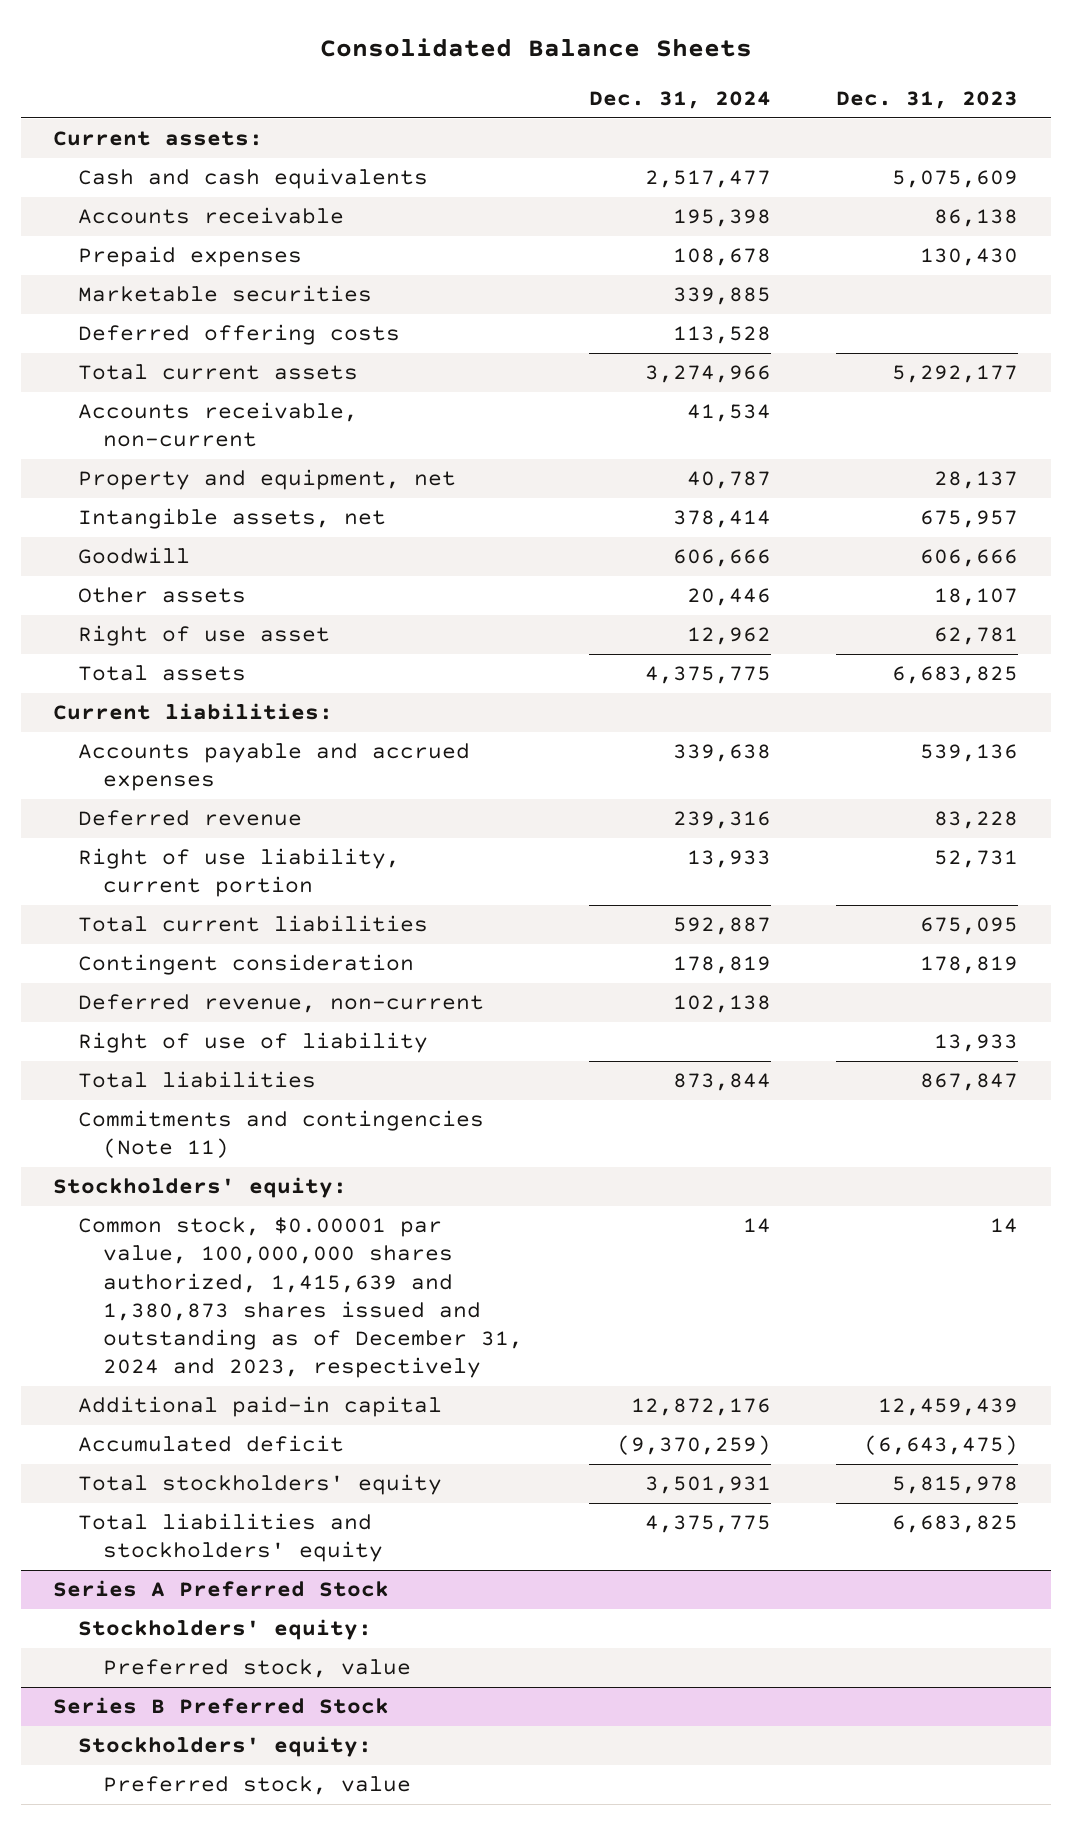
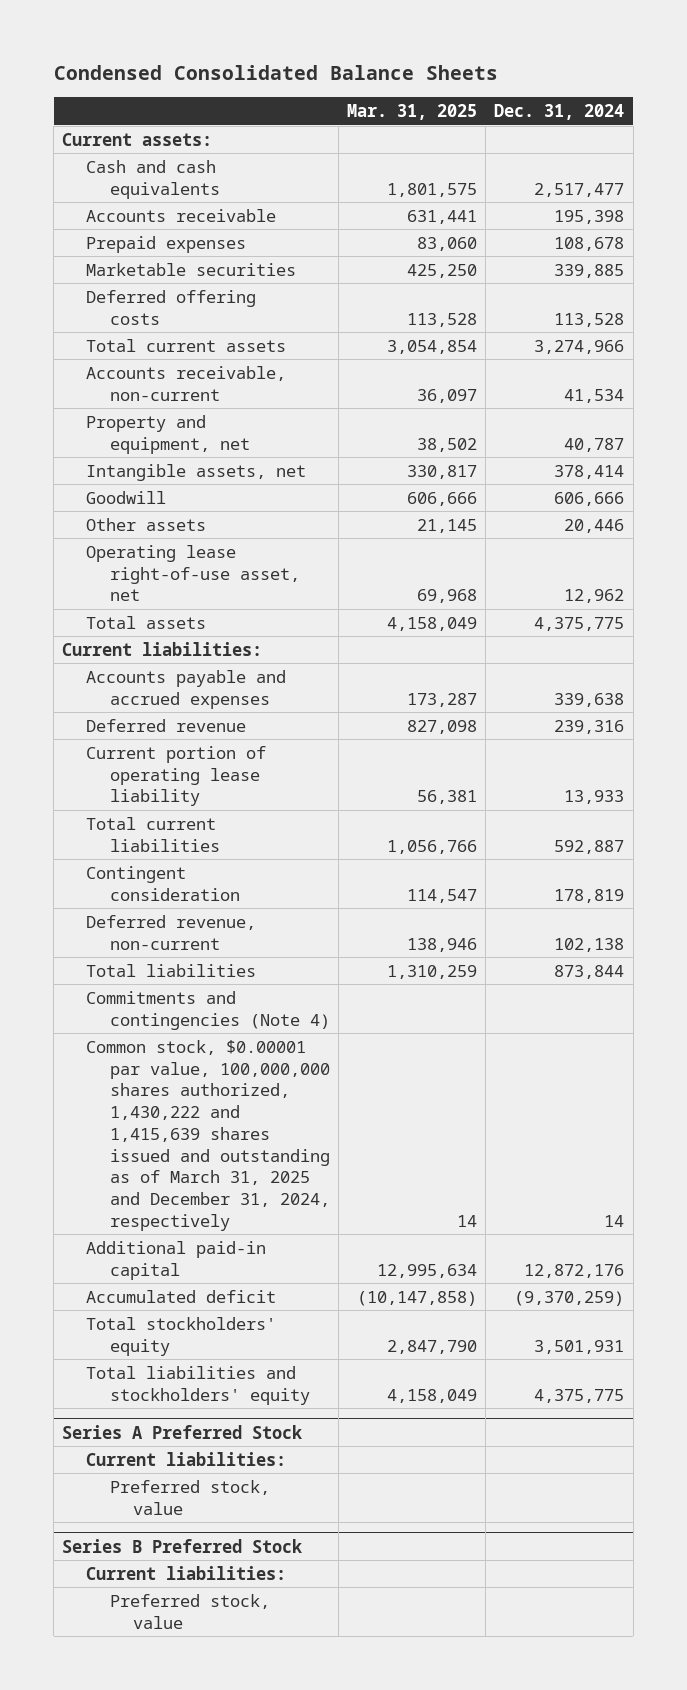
[319,38,752,58] Consolidated Balance Sheets -> [53,65,498,81] Condensed Consolidated Balance Sheets
[836,91,1019,110] Dec. 31, 2023 -> none
none -> [347,104,478,121] Mar. 31, 2025
[78,625,331,647] Right of use asset -> [86,544,300,602] Operating lease right-of-use asset, net
[78,848,401,898] Right of use liability, current portion -> [86,745,267,807] Current portion of operating lease liability
[78,1032,429,1054] Right of use of liability -> none
[53,1177,348,1199] Stockholders' equity: -> none
[78,1110,485,1159] Commitments and contingencies (Note 11) -> [86,990,330,1030] Commitments and contingencies (Note 4)
[78,1217,524,1379] Common stock, $0.00001 par value, 100,000,000 shares authorized, 1,415,639 and 1,380,873 shares issued and outstanding as of December 31, 2024 and 2023, respectively -> [86,1039,330,1231] Common stock, $0.00001 par value, 100,000,000 shares authorized, 1,430,222 and 1,415,639 shares issued and outstanding as of March 31, 2025 and December 31, 2024, respectively
[78,1619,373,1641] Stockholders' equity: -> none
none -> [86,1451,287,1466] Current liabilities:
[78,1736,373,1758] Stockholders' equity: -> none
none -> [86,1565,287,1580] Current liabilities:

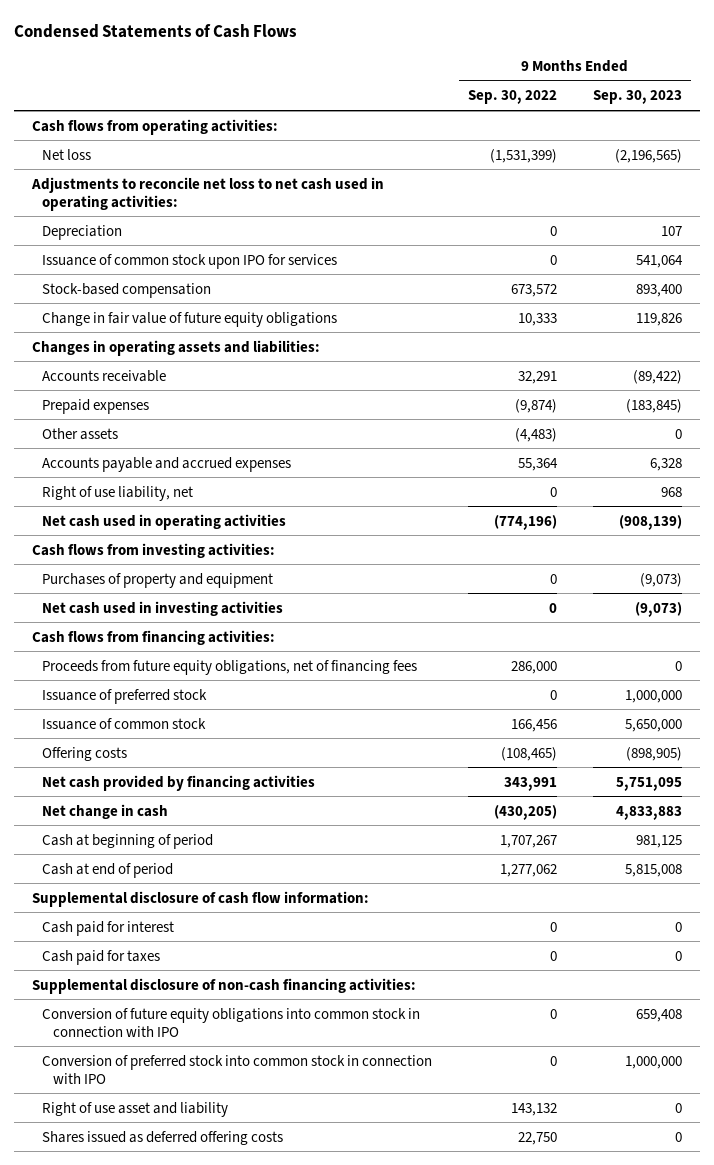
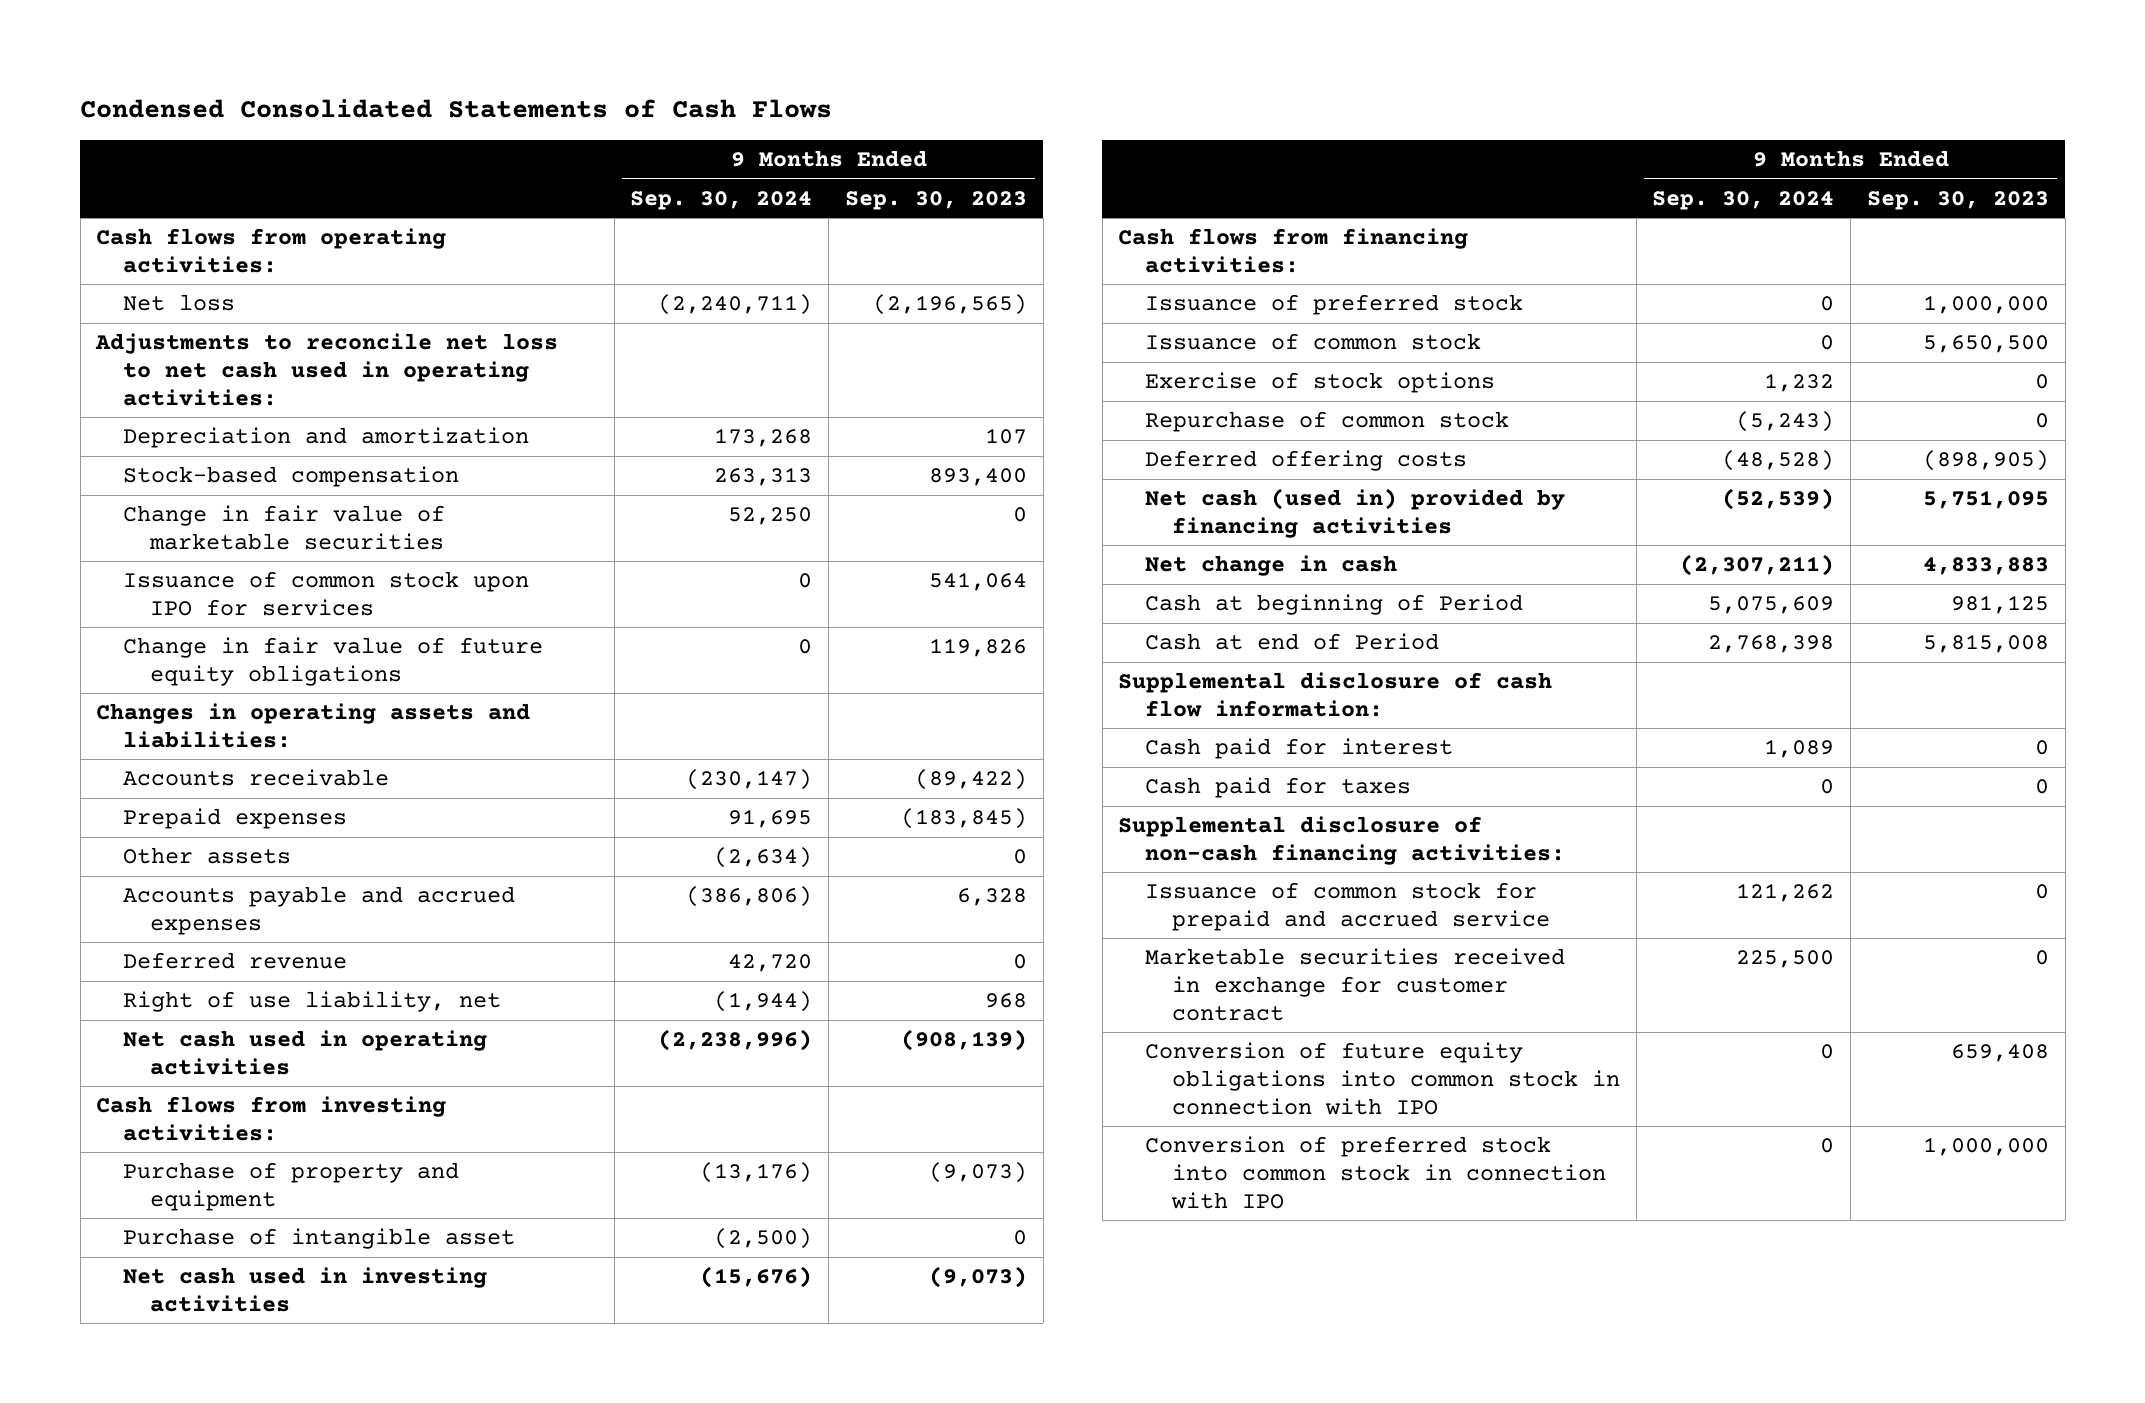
[13,23,297,38] Condensed Statements of Cash Flows -> [80,98,833,118] Condensed Consolidated Statements of Cash Flows
[468,90,558,105] Sep. 30, 2022 -> none
none -> [630,190,813,210] Sep. 30, 2024
[42,224,123,240] Depreciation -> none
none -> [123,427,530,449] Depreciation and amortization
none -> [123,505,446,550] Change in fair value of marketable securities
[42,253,338,269] Issuance of common stock upon IPO for services -> [123,571,530,616] Issuance of common stock upon IPO for services
none -> [123,952,348,970] Deferred revenue
[42,572,274,588] Purchases of property and equipment -> [123,1162,460,1211] Purchase of property and equipment
none -> [123,1228,516,1250] Purchase of intangible asset
[42,659,418,675] Proceeds from future equity obligations, net of financing fees -> none
[625,718,683,732] 5,650,000 -> [1922,335,2049,354] 5,650,500
none -> [1145,372,1496,394] Exercise of stock options
none -> [1145,411,1510,433] Repurchase of common stock
[42,746,128,761] Offering costs -> [1145,450,1468,472] Deferred offering costs
[42,774,316,791] Net cash provided by financing activities -> [1145,488,1566,538] Net cash (used in) provided by financing activities
[42,833,214,849] Cash at beginning of period -> [1145,594,1524,616] Cash at beginning of Period
[42,862,174,878] Cash at end of period -> [1145,633,1440,651] Cash at end of Period
none -> [1145,882,1550,931] Issuance of common stock for prepaid and accrued service
none -> [1145,948,1566,1021] Marketable securities received in exchange for customer contract
[42,1101,229,1117] Right of use asset and liability -> none
[42,1130,284,1145] Shares issued as deferred offering costs -> none

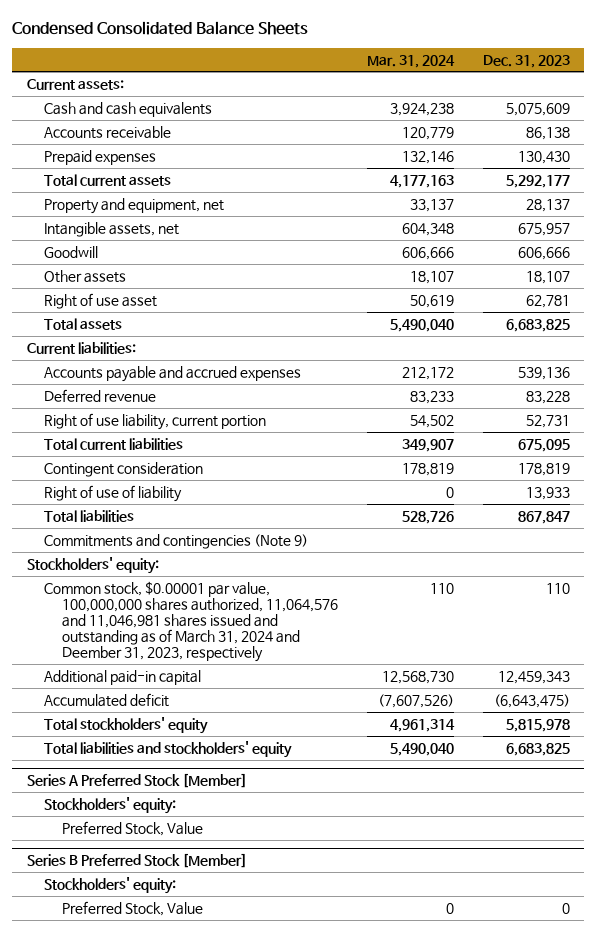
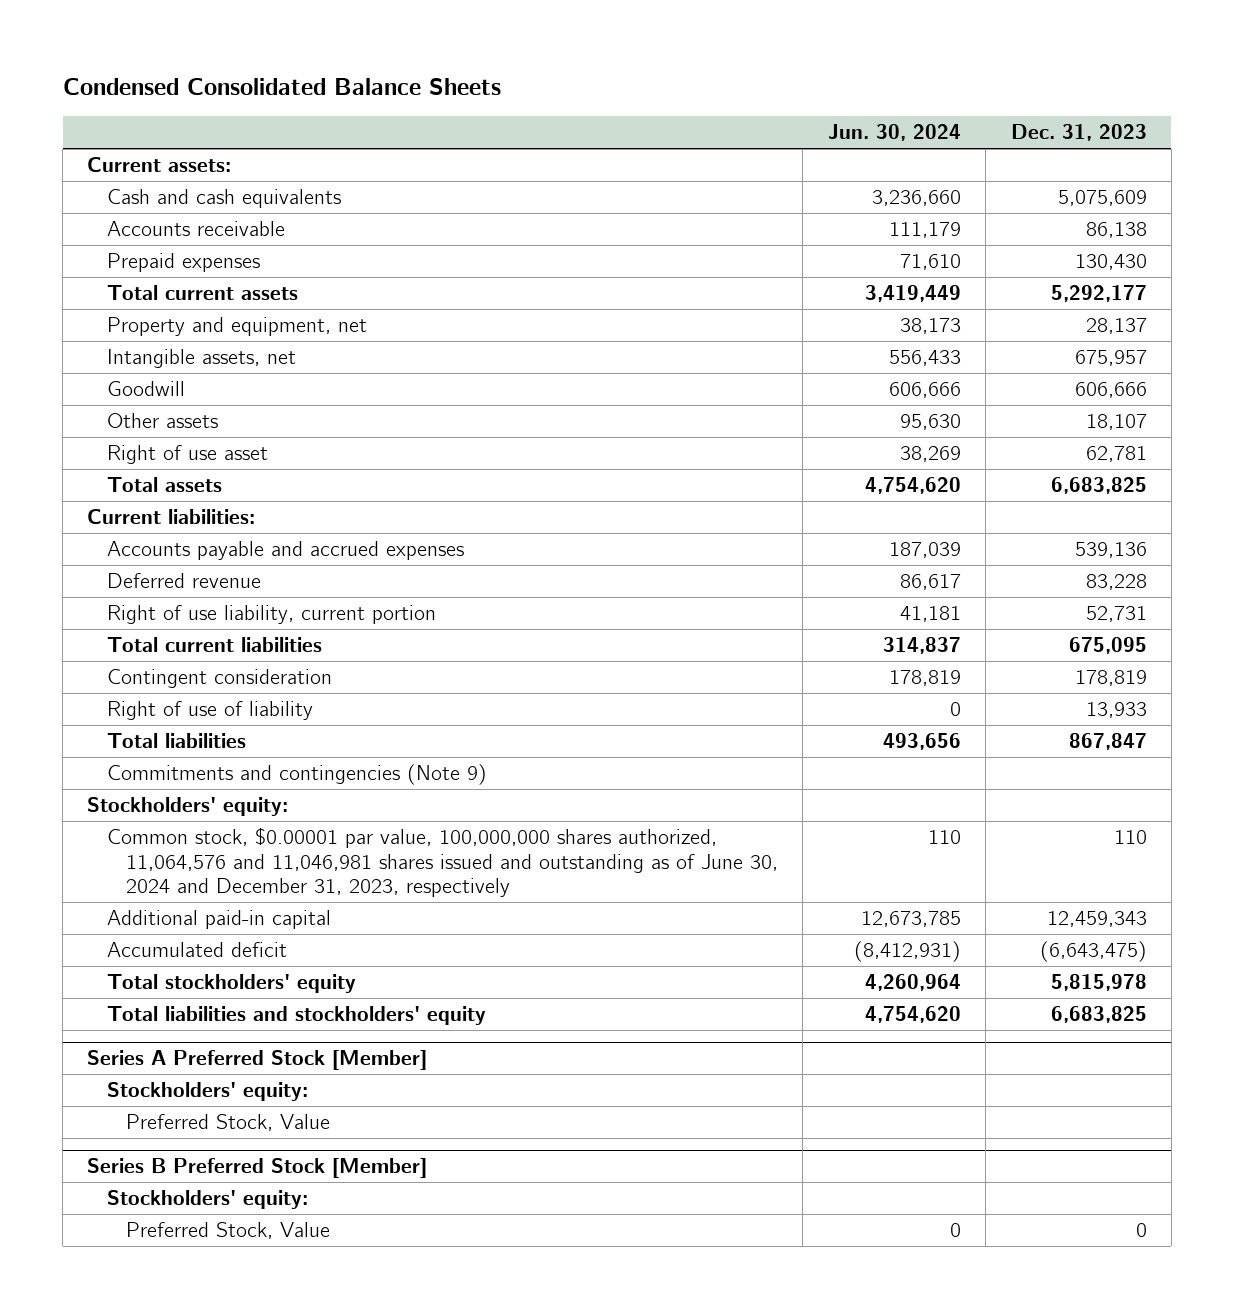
[366,54,455,68] Mar. 31, 2024 -> none
none -> [827,124,961,142] Jun. 30, 2024
[44,580,339,663] Common stock, $0.00001 par value, 100,000,000 shares authorized, 11,064,576 and 11,046,981 shares issued and outstanding as of March 31, 2024 and Deember 31, 2023, respectively -> [106,827,779,898] Common stock, $0.00001 par value, 100,000,000 shares authorized, 11,064,576 and 11,046,981 shares issued and outstanding as of June 30, 2024 and December 31, 2023, respectively

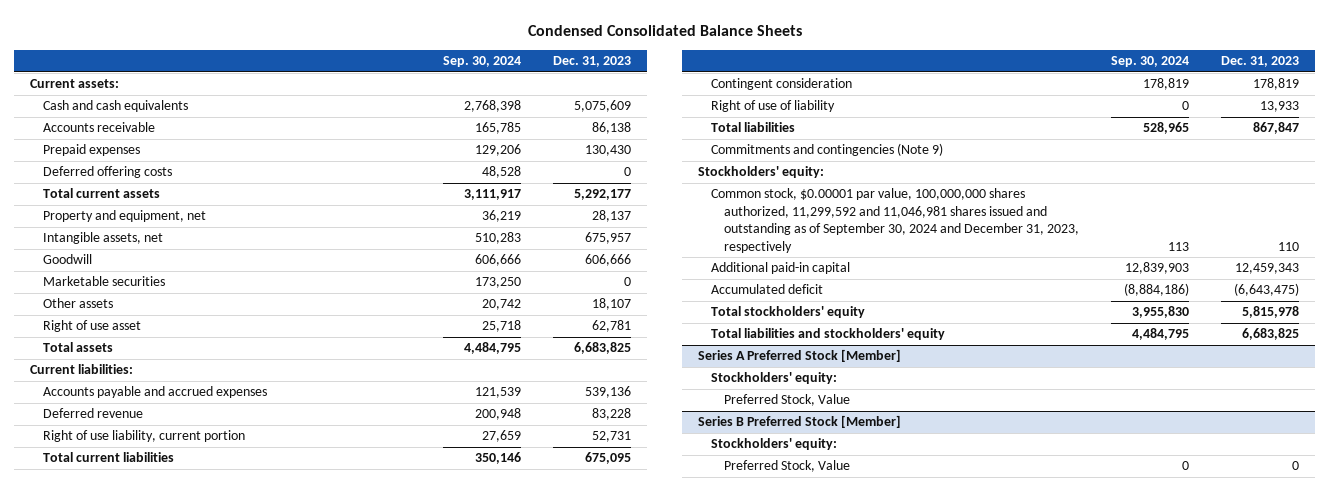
[827,124,961,142] Jun. 30, 2024 -> none
none -> [443,56,522,68] Sep. 30, 2024
none -> [43,166,173,179] Deferred offering costs
none -> [43,276,166,287] Marketable securities
[106,827,779,898] Common stock, $0.00001 par value, 100,000,000 shares authorized, 11,064,576 and 11,046,981 shares issued and outstanding as of June 30, 2024 and December 31, 2023, respectively -> [711,188,1079,253] Common stock, $0.00001 par value, 100,000,000 shares authorized, 11,299,592 and 11,046,981 shares issued and outstanding as of September 30, 2024 and December 31, 2023, respectively

